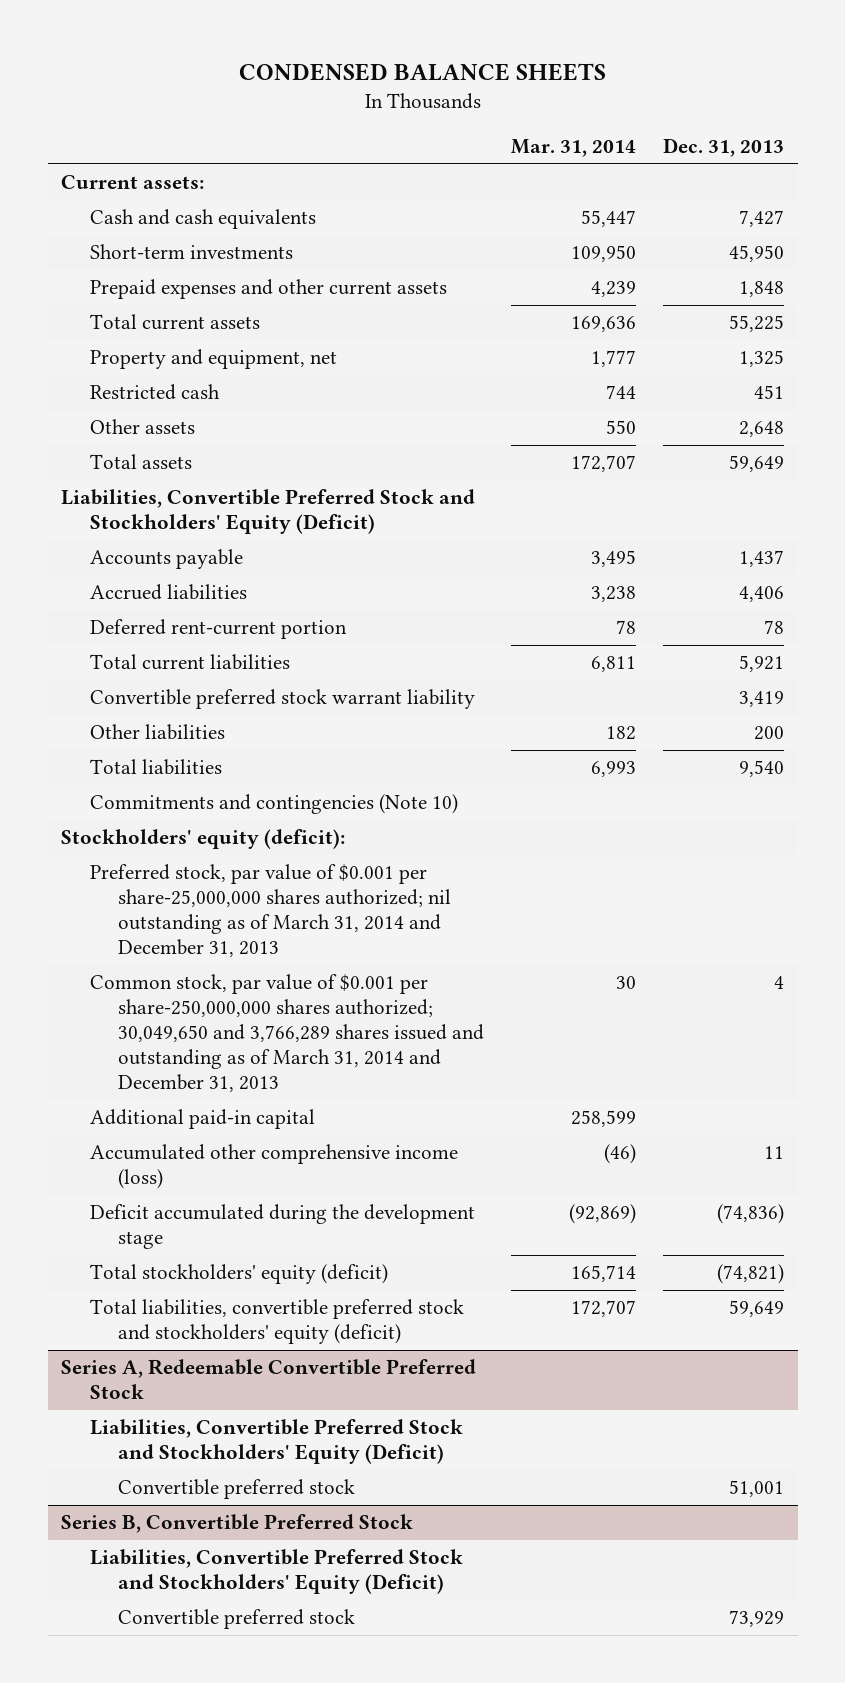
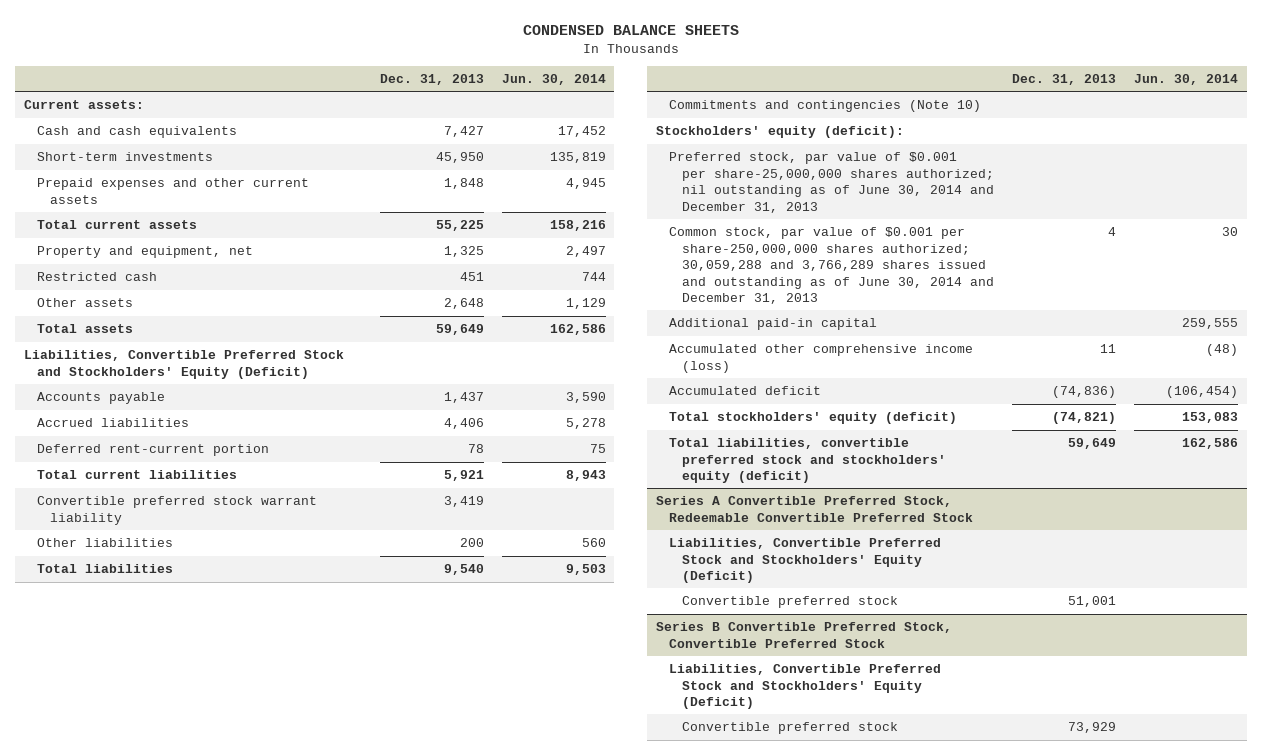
[511,139,637,158] Mar. 31, 2014 -> none
none -> [501,73,606,85] Jun. 30, 2014
[89,864,452,958] Preferred stock, par value of $0.001 per share-25,000,000 shares authorized; nil outstanding as of March 31, 2014 and December 31, 2013 -> [669,152,995,213] Preferred stock, par value of $0.001 per share-25,000,000 shares authorized; nil outstanding as of June 30, 2014 and December 31, 2013
[89,974,485,1093] Common stock, par value of $0.001 per share-250,000,000 shares authorized; 30,049,650 and 3,766,289 shares issued and outstanding as of March 31, 2014 and December 31, 2013 -> [669,227,995,305] Common stock, par value of $0.001 per share-250,000,000 shares authorized; 30,059,288 and 3,766,289 shares issued and outstanding as of June 30, 2014 and December 31, 2013
[89,1204,475,1250] Deficit accumulated during the development stage -> [669,386,822,396] Accumulated deficit
[61,1359,477,1400] Series A, Redeemable Convertible Preferred Stock -> [656,496,974,522] Series A Convertible Preferred Stock, Redeemable Convertible Preferred Stock
[61,1514,414,1534] Series B, Convertible Preferred Stock -> [656,622,953,648] Series B Convertible Preferred Stock, Convertible Preferred Stock

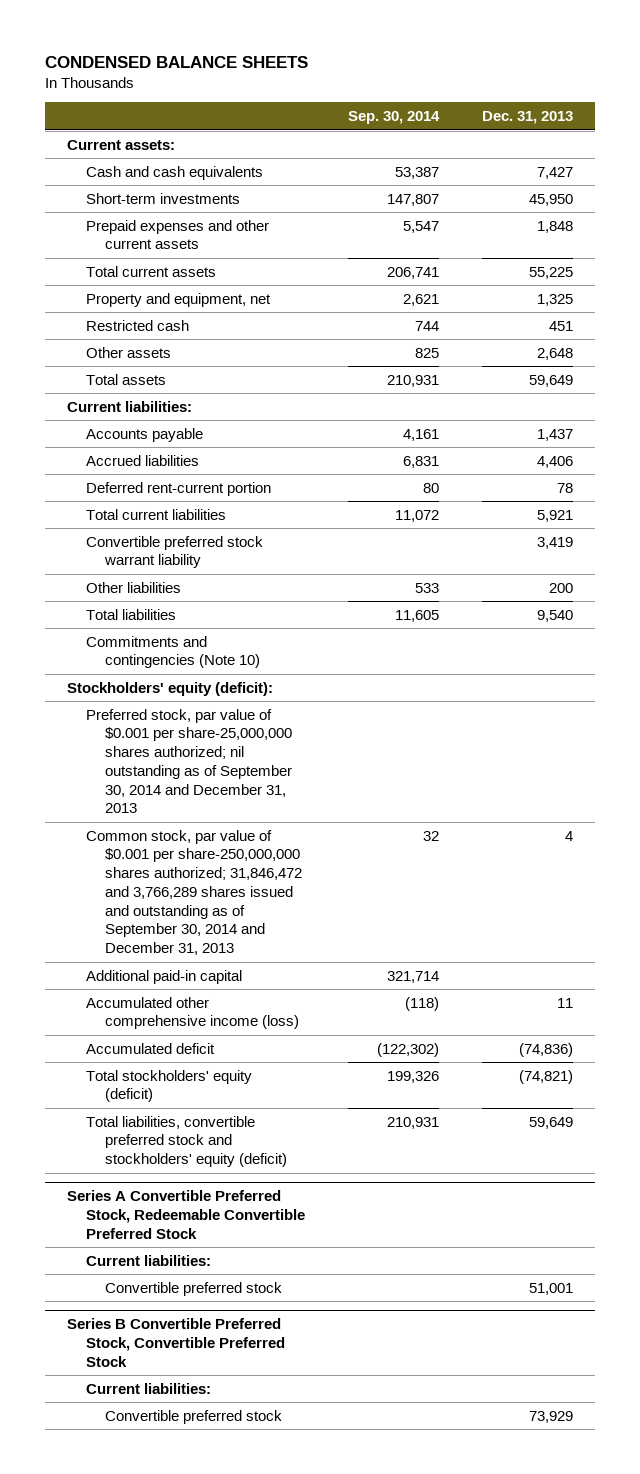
[501,73,606,85] Jun. 30, 2014 -> none
none -> [348,111,441,125] Sep. 30, 2014
[23,350,344,379] Liabilities, Convertible Preferred Stock and Stockholders' Equity (Deficit) -> none
none -> [66,400,192,412] Current liabilities:
[669,152,995,213] Preferred stock, par value of $0.001 per share-25,000,000 shares authorized; nil outstanding as of June 30, 2014 and December 31, 2013 -> [85,708,293,814] Preferred stock, par value of $0.001 per share-25,000,000 shares authorized; nil outstanding as of September 30, 2014 and December 31, 2013
[669,227,995,305] Common stock, par value of $0.001 per share-250,000,000 shares authorized; 30,059,288 and 3,766,289 shares issued and outstanding as of June 30, 2014 and December 31, 2013 -> [85,829,303,955] Common stock, par value of $0.001 per share-250,000,000 shares authorized; 31,846,472 and 3,766,289 shares issued and outstanding as of September 30, 2014 and December 31, 2013
[669,538,942,584] Liabilities, Convertible Preferred Stock and Stockholders' Equity (Deficit) -> none
none -> [85,1254,211,1266] Current liabilities:
[669,664,942,710] Liabilities, Convertible Preferred Stock and Stockholders' Equity (Deficit) -> none
none -> [85,1382,211,1394] Current liabilities:

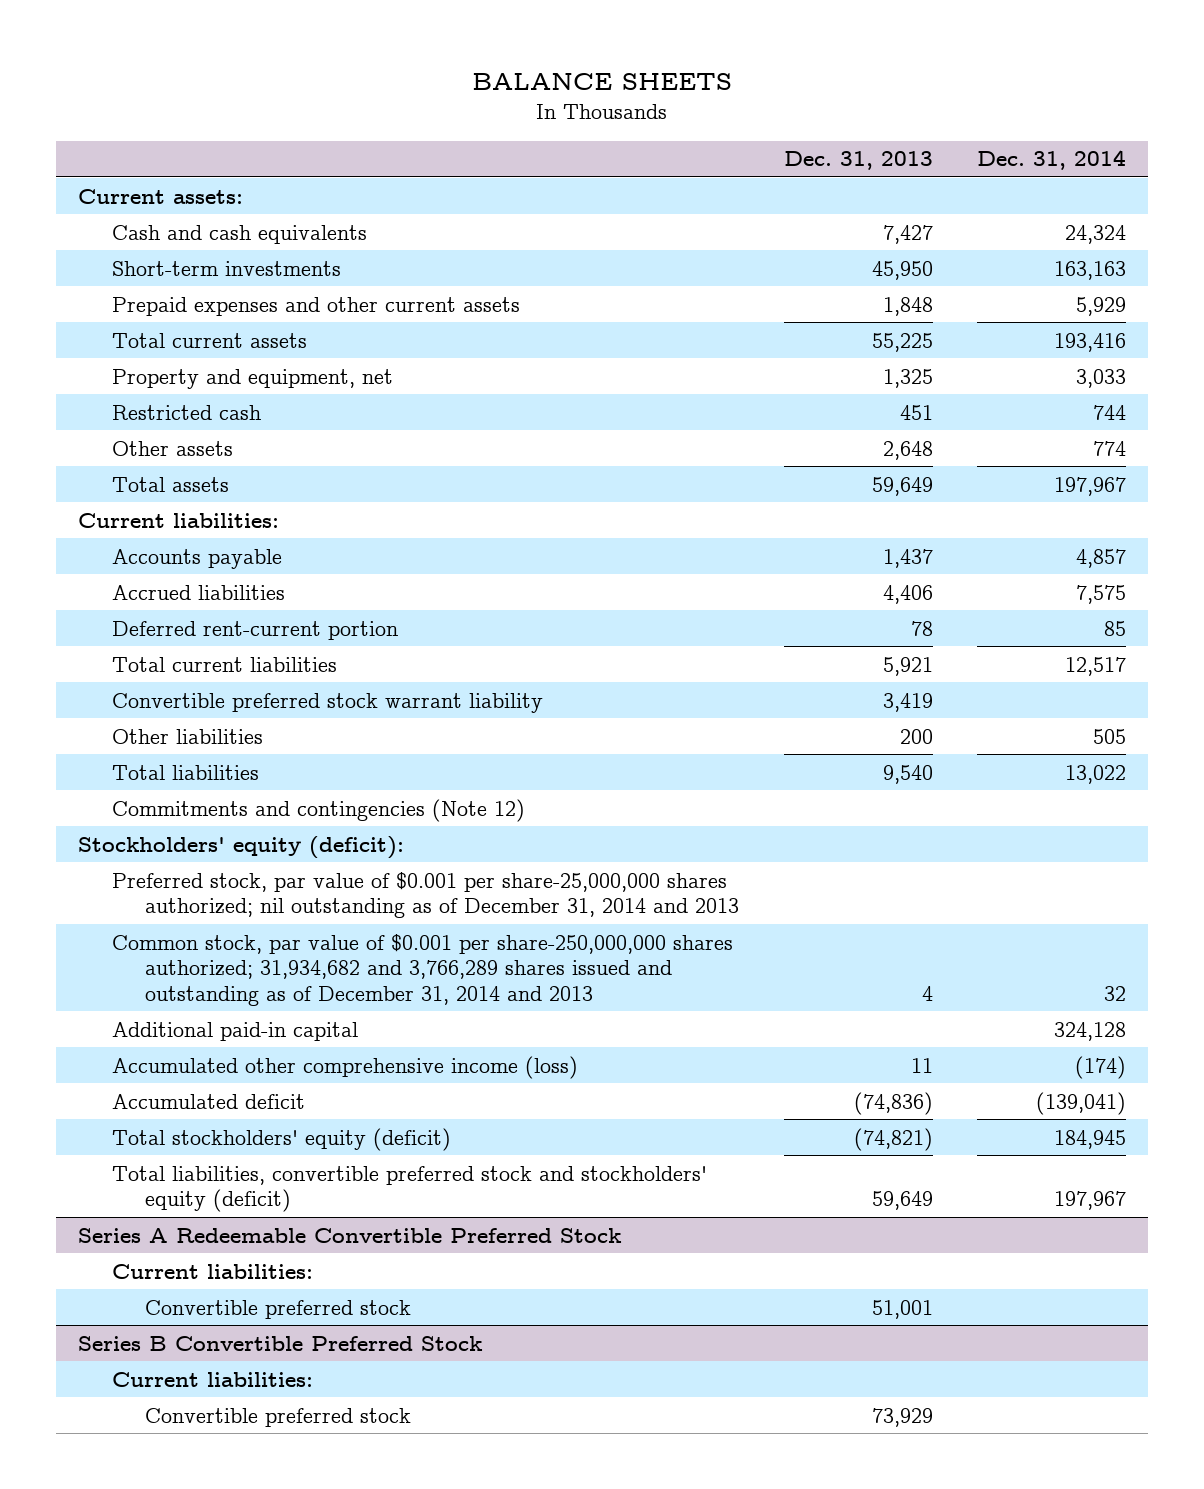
[44,55,308,68] CONDENSED BALANCE SHEETS -> [471,72,732,90] BALANCE SHEETS
[348,111,441,125] Sep. 30, 2014 -> none
none -> [976,150,1126,171] Dec. 31, 2014
[85,635,261,669] Commitments and contingencies (Note 10) -> [111,798,525,822] Commitments and contingencies (Note 12)
[85,708,293,814] Preferred stock, par value of $0.001 per share-25,000,000 shares authorized; nil outstanding as of September 30, 2014 and December 31, 2013 -> [111,871,740,919] Preferred stock, par value of $0.001 per share-25,000,000 shares authorized; nil outstanding as of December 31, 2014 and 2013
[85,829,303,955] Common stock, par value of $0.001 per share-250,000,000 shares authorized; 31,846,472 and 3,766,289 shares issued and outstanding as of September 30, 2014 and December 31, 2013 -> [111,933,733,1006] Common stock, par value of $0.001 per share-250,000,000 shares authorized; 31,934,682 and 3,766,289 shares issued and outstanding as of December 31, 2014 and 2013
[66,1190,305,1239] Series A Convertible Preferred Stock, Redeemable Convertible Preferred Stock -> [78,1227,623,1243] Series A Redeemable Convertible Preferred Stock
[66,1318,285,1367] Series B Convertible Preferred Stock, Convertible Preferred Stock -> [78,1335,484,1351] Series B Convertible Preferred Stock

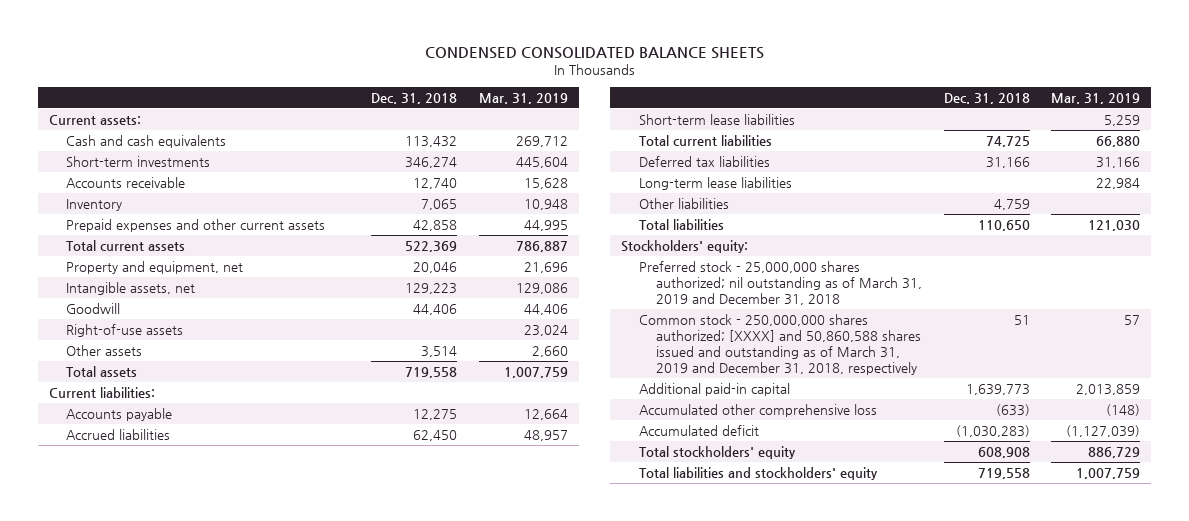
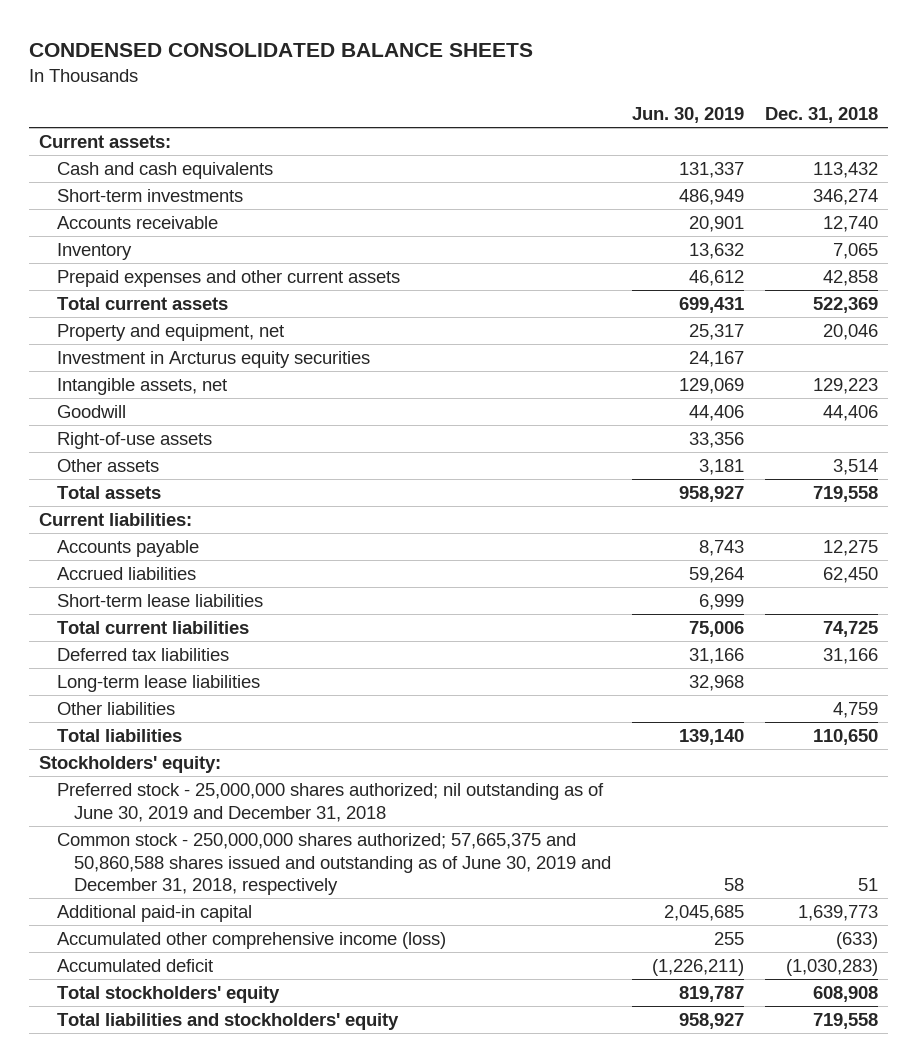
[479,92,569,104] Mar. 31, 2019 -> none
none -> [632,107,745,124] Jun. 30, 2019
none -> [56,350,370,368] Investment in Arcturus equity securities
[638,260,923,306] Preferred stock - 25,000,000 shares authorized; nil outstanding as of March 31, 2019 and December 31, 2018 -> [56,782,604,822] Preferred stock - 25,000,000 shares authorized; nil outstanding as of June 30, 2019 and December 31, 2018
[638,313,922,376] Common stock - 250,000,000 shares authorized; [XXXX] and 50,860,588 shares issued and outstanding as of March 31, 2019 and December 31, 2018, respectively -> [56,832,612,896] Common stock - 250,000,000 shares authorized; 57,665,375 and 50,860,588 shares issued and outstanding as of June 30, 2019 and December 31, 2018, respectively
[638,403,877,417] Accumulated other comprehensive loss -> [56,931,446,949] Accumulated other comprehensive income (loss)

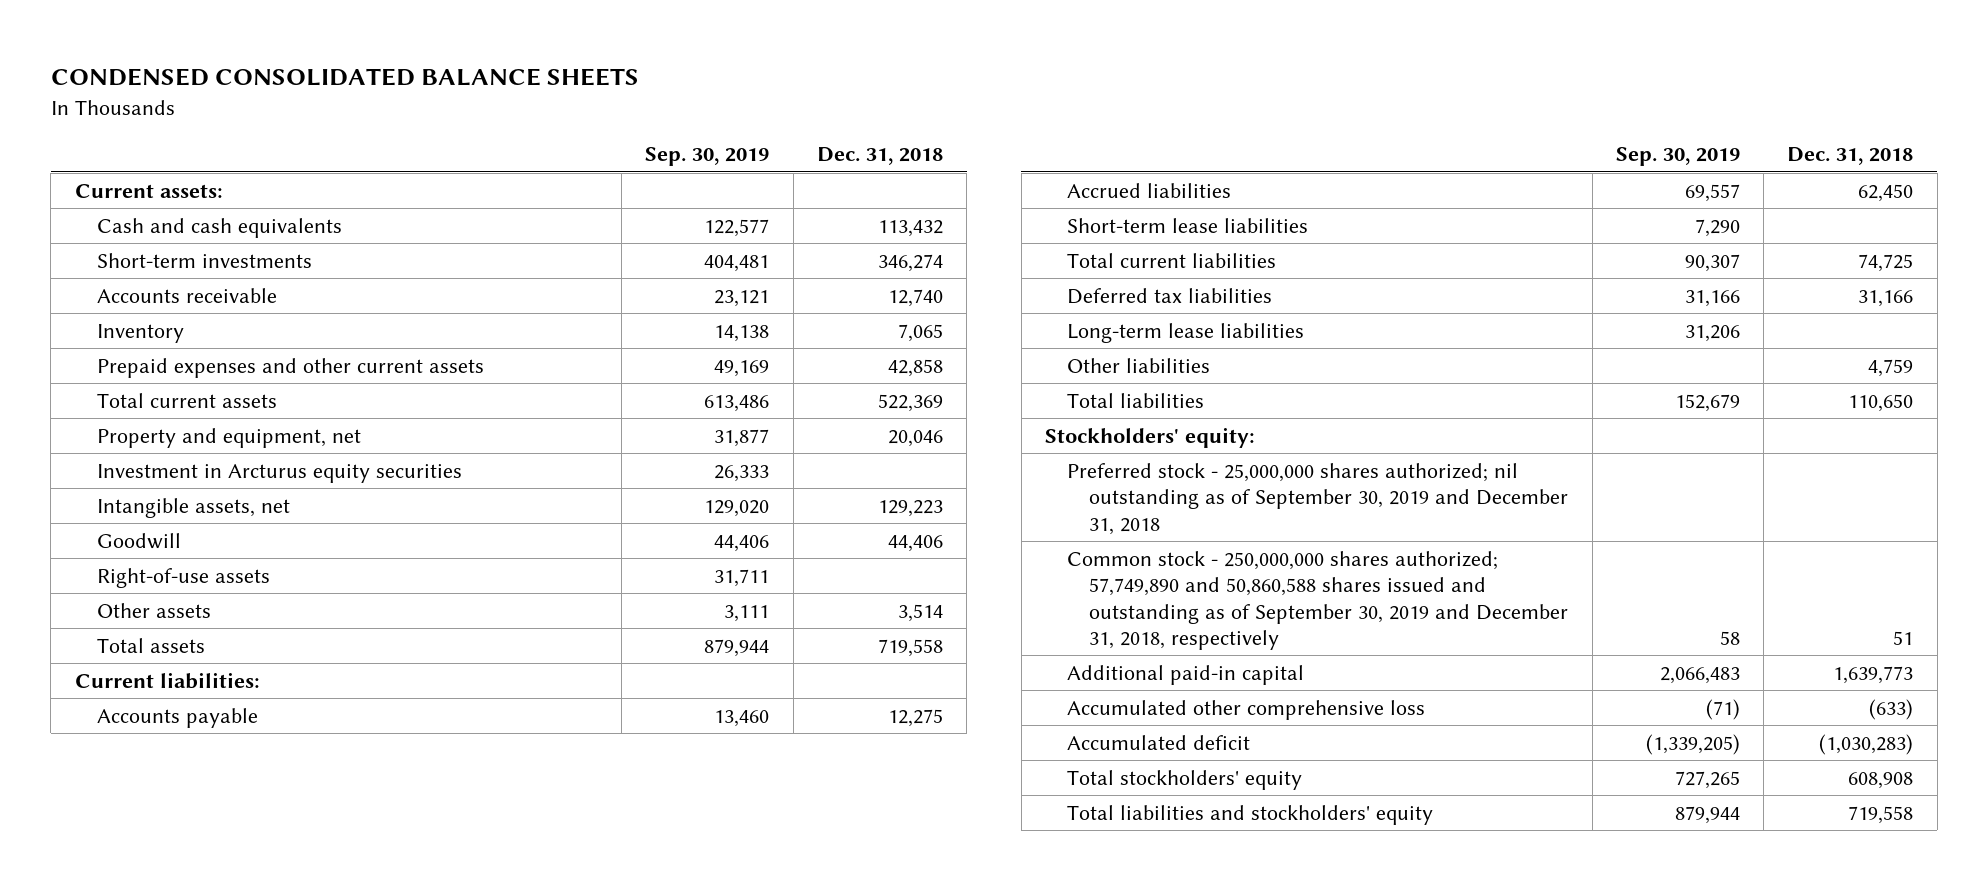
[632,107,745,124] Jun. 30, 2019 -> none
none -> [645,147,770,167] Sep. 30, 2019
[56,782,604,822] Preferred stock - 25,000,000 shares authorized; nil outstanding as of June 30, 2019 and December 31, 2018 -> [1067,462,1569,535] Preferred stock - 25,000,000 shares authorized; nil outstanding as of September 30, 2019 and December 31, 2018
[56,832,612,896] Common stock - 250,000,000 shares authorized; 57,665,375 and 50,860,588 shares issued and outstanding as of June 30, 2019 and December 31, 2018, respectively -> [1067,550,1569,650] Common stock - 250,000,000 shares authorized; 57,749,890 and 50,860,588 shares issued and outstanding as of September 30, 2019 and December 31, 2018, respectively
[56,931,446,949] Accumulated other comprehensive income (loss) -> [1067,699,1426,720] Accumulated other comprehensive loss

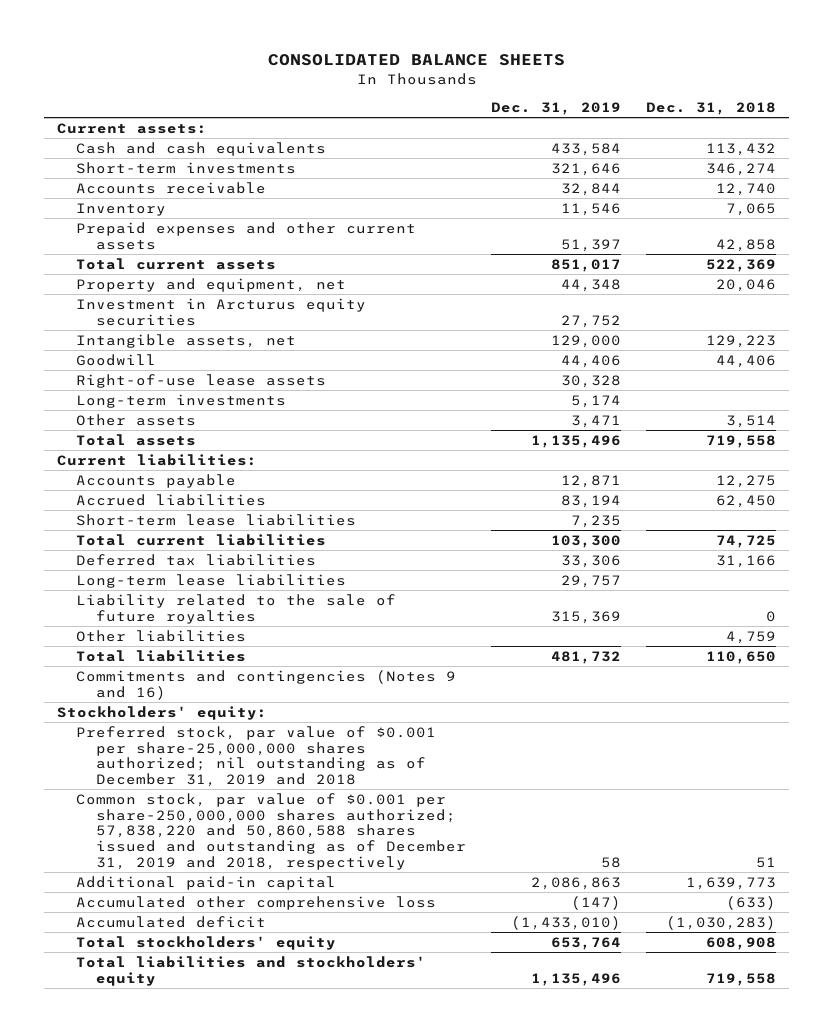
[50,67,639,86] CONDENSED CONSOLIDATED BALANCE SHEETS -> [267,54,565,67] CONSOLIDATED BALANCE SHEETS
[645,147,770,167] Sep. 30, 2019 -> none
none -> [491,101,622,115] Dec. 31, 2019
[96,567,270,588] Right-of-use assets -> [76,373,327,388] Right-of-use lease assets
none -> [76,393,287,408] Long-term investments
none -> [76,593,397,624] Liability related to the sale of future royalties
none -> [76,669,457,700] Commitments and contingencies (Notes 9 and 16)
[1067,462,1569,535] Preferred stock - 25,000,000 shares authorized; nil outstanding as of September 30, 2019 and December 31, 2018 -> [76,725,437,788] Preferred stock, par value of $0.001 per share-25,000,000 shares authorized; nil outstanding as of December 31, 2019 and 2018
[1067,550,1569,650] Common stock - 250,000,000 shares authorized; 57,749,890 and 50,860,588 shares issued and outstanding as of September 30, 2019 and December 31, 2018, respectively -> [76,792,466,870] Common stock, par value of $0.001 per share-250,000,000 shares authorized; 57,838,220 and 50,860,588 shares issued and outstanding as of December 31, 2019 and 2018, respectively

